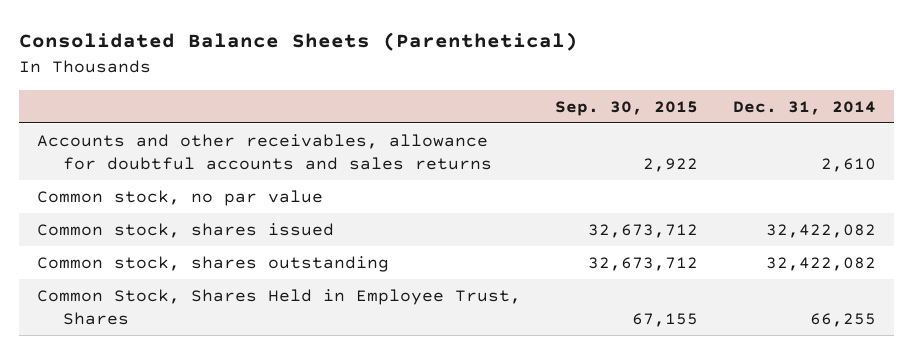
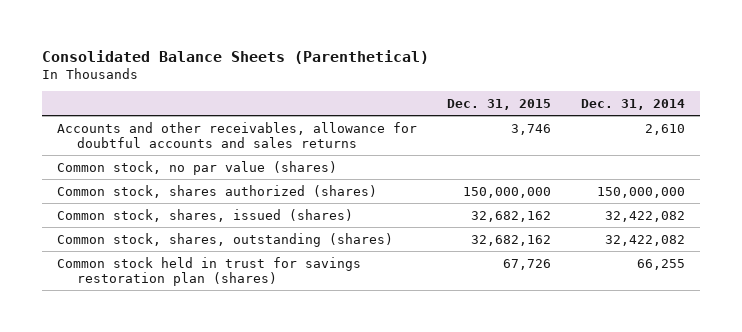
[555,100,699,116] Sep. 30, 2015 -> none
none -> [446,98,551,110] Dec. 31, 2015
[36,189,323,206] Common stock, no par value -> [57,160,338,175] Common stock, no par value (shares)
none -> [57,184,378,198] Common stock, shares authorized (shares)
[36,222,334,238] Common stock, shares issued -> [57,208,354,222] Common stock, shares, issued (shares)
[36,255,389,272] Common stock, shares outstanding -> [57,232,394,247] Common stock, shares, outstanding (shares)
[36,288,521,325] Common Stock, Shares Held in Employee Trust, Shares -> [57,256,362,286] Common stock held in trust for savings restoration plan (shares)

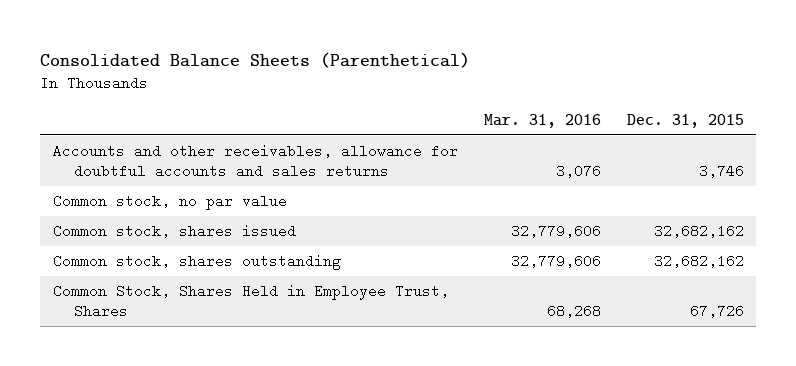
[580,98,685,110] Dec. 31, 2014 -> none
none -> [483,113,601,128] Mar. 31, 2016
[57,184,378,198] Common stock, shares authorized (shares) -> none
[57,160,338,175] Common stock, no par value (shares) -> [52,194,287,211] Common stock, no par value
[57,208,354,222] Common stock, shares, issued (shares) -> [52,224,296,239] Common stock, shares issued
[57,232,394,247] Common stock, shares, outstanding (shares) -> [52,254,341,271] Common stock, shares outstanding
[57,256,362,286] Common stock held in trust for savings restoration plan (shares) -> [52,284,449,319] Common Stock, Shares Held in Employee Trust, Shares

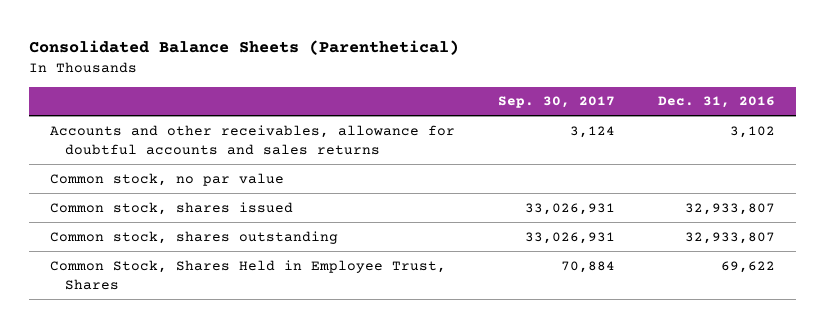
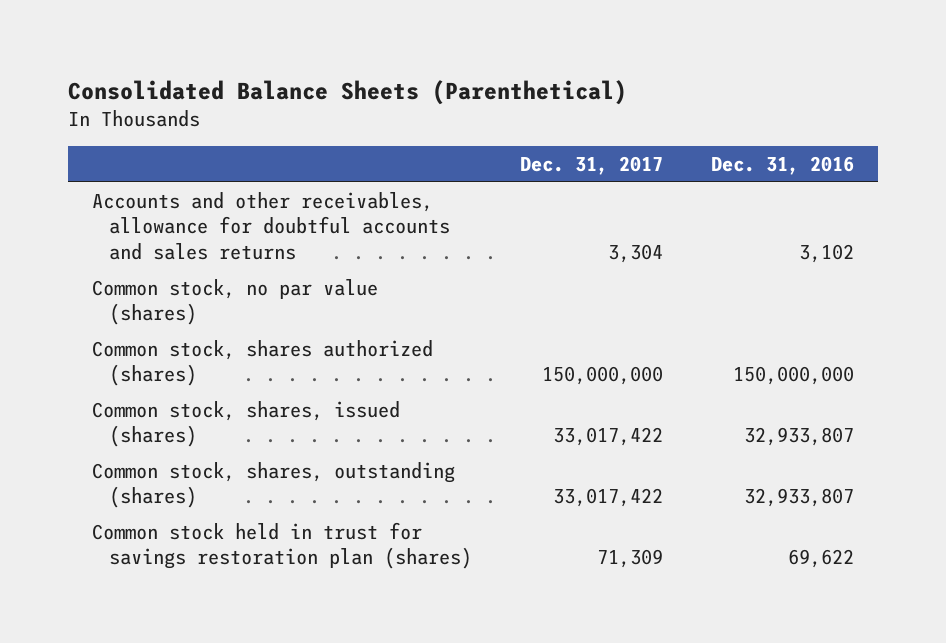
[498,96,616,109] Sep. 30, 2017 -> none
none -> [519,155,663,175] Dec. 31, 2017
[50,172,285,186] Common stock, no par value -> [92,278,379,326] Common stock, no par value (shares)
none -> [92,339,434,387] Common stock, shares authorized (shares)
[50,201,294,215] Common stock, shares issued -> [92,400,401,448] Common stock, shares, issued (shares)
[50,230,339,244] Common stock, shares outstanding -> [92,461,456,509] Common stock, shares, outstanding (shares)
[50,259,447,290] Common Stock, Shares Held in Employee Trust, Shares -> [92,521,472,570] Common stock held in trust for savings restoration plan (shares)

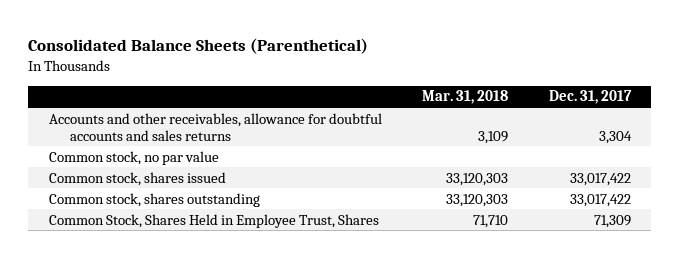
[710,155,854,175] Dec. 31, 2016 -> none
none -> [422,90,509,105] Mar. 31, 2018
[92,339,434,387] Common stock, shares authorized (shares) -> none
[92,278,379,326] Common stock, no par value (shares) -> [48,150,219,165] Common stock, no par value
[92,400,401,448] Common stock, shares, issued (shares) -> [48,171,226,186] Common stock, shares issued
[92,461,456,509] Common stock, shares, outstanding (shares) -> [48,192,260,207] Common stock, shares outstanding
[92,521,472,570] Common stock held in trust for savings restoration plan (shares) -> [48,213,379,228] Common Stock, Shares Held in Employee Trust, Shares

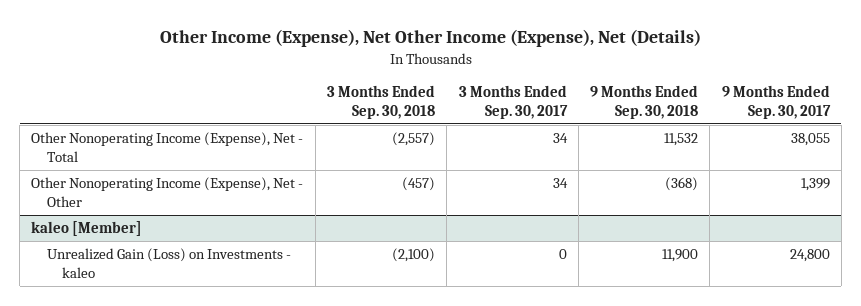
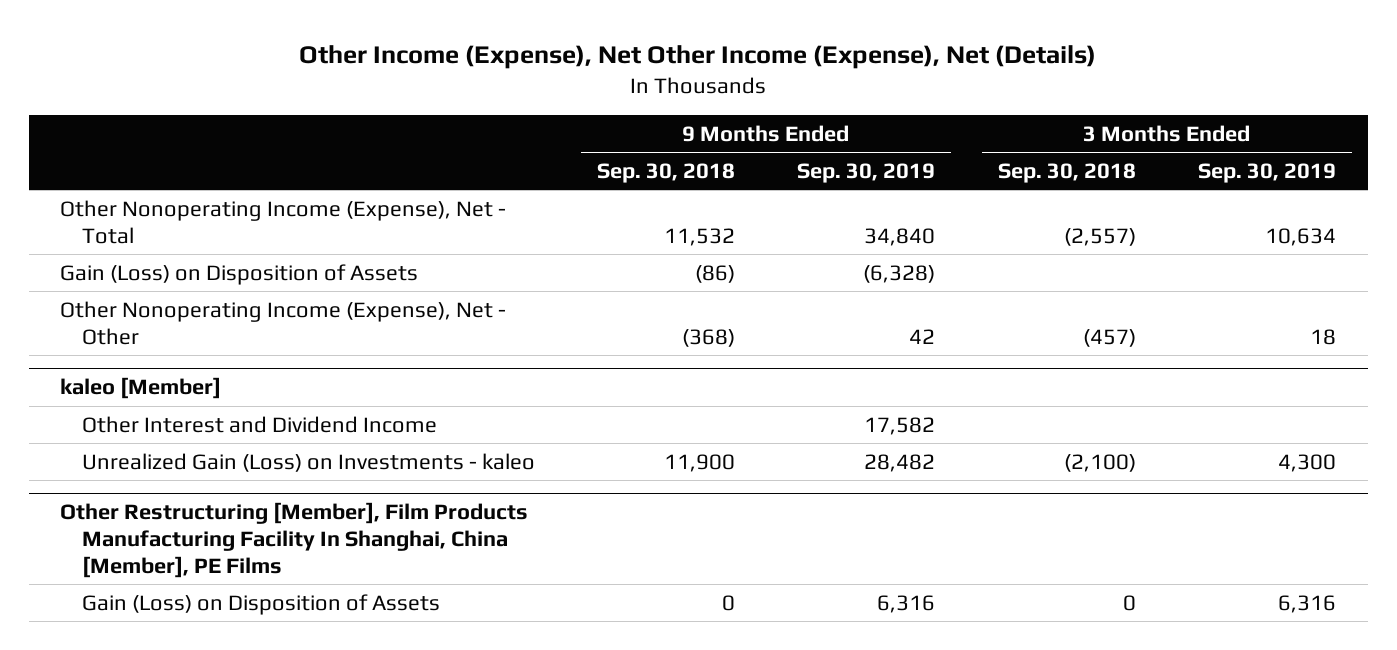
[458,84,568,119] 3 Months Ended Sep. 30, 2017 -> none
[721,84,831,119] 9 Months Ended Sep. 30, 2017 -> none
none -> [797,162,936,183] Sep. 30, 2019
none -> [1198,162,1337,183] Sep. 30, 2019
none -> [60,263,419,285] Gain (Loss) on Disposition of Assets
none -> [81,415,437,433] Other Interest and Dividend Income
none -> [60,502,529,578] Other Restructuring [Member], Film Products Manufacturing Facility In Shanghai, China [Member], PE Films
none -> [81,593,440,615] Gain (Loss) on Disposition of Assets

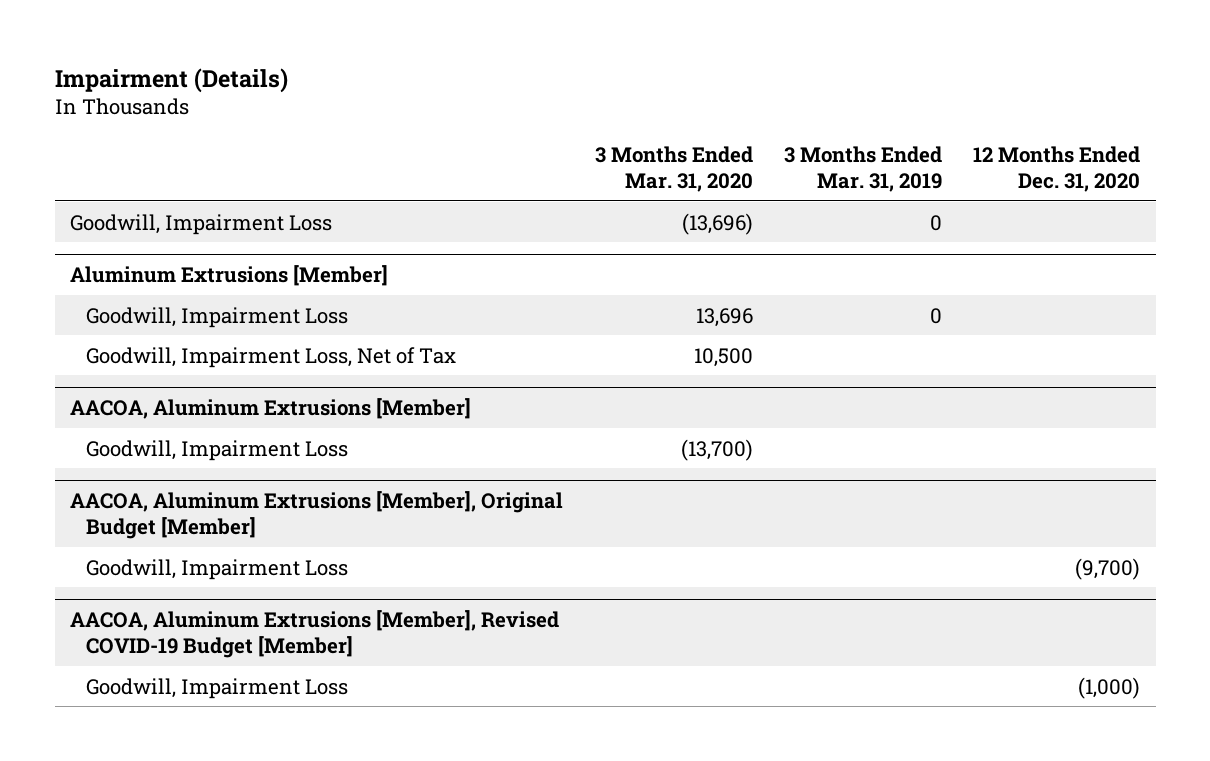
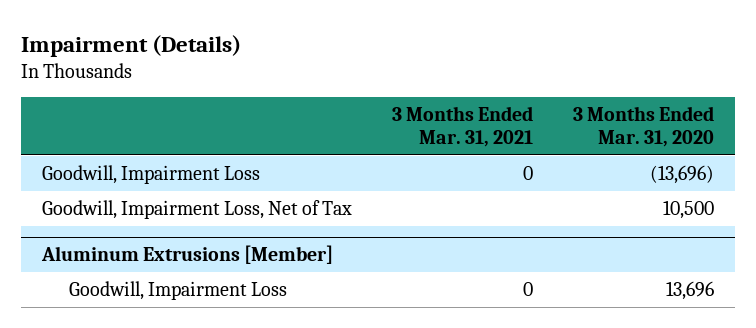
[783,146,942,193] 3 Months Ended Mar. 31, 2019 -> none
[973,146,1141,193] 12 Months Ended Dec. 31, 2020 -> none
none -> [392,106,534,147] 3 Months Ended Mar. 31, 2021
none -> [41,199,352,219] Goodwill, Impairment Loss, Net of Tax
[86,346,457,368] Goodwill, Impairment Loss, Net of Tax -> none
[70,398,472,420] AACOA, Aluminum Extrusions [Member] -> none
[86,439,349,461] Goodwill, Impairment Loss -> none
[70,491,564,540] AACOA, Aluminum Extrusions [Member], Original Budget [Member] -> none
[86,558,349,580] Goodwill, Impairment Loss -> none
[70,610,560,659] AACOA, Aluminum Extrusions [Member], Revised COVID-19 Budget [Member] -> none
[86,677,349,699] Goodwill, Impairment Loss -> none

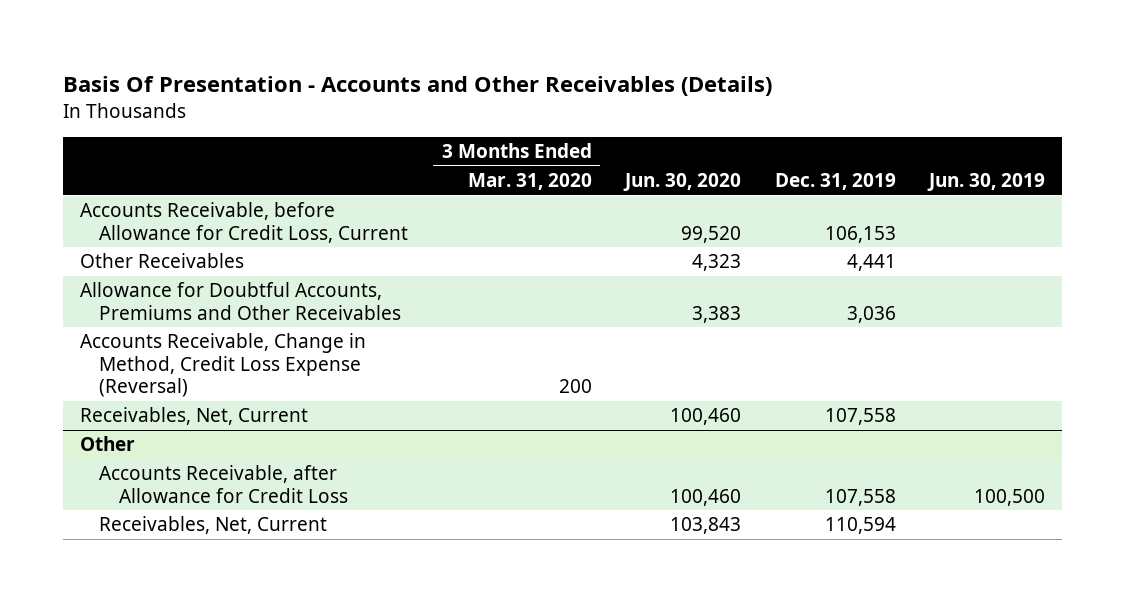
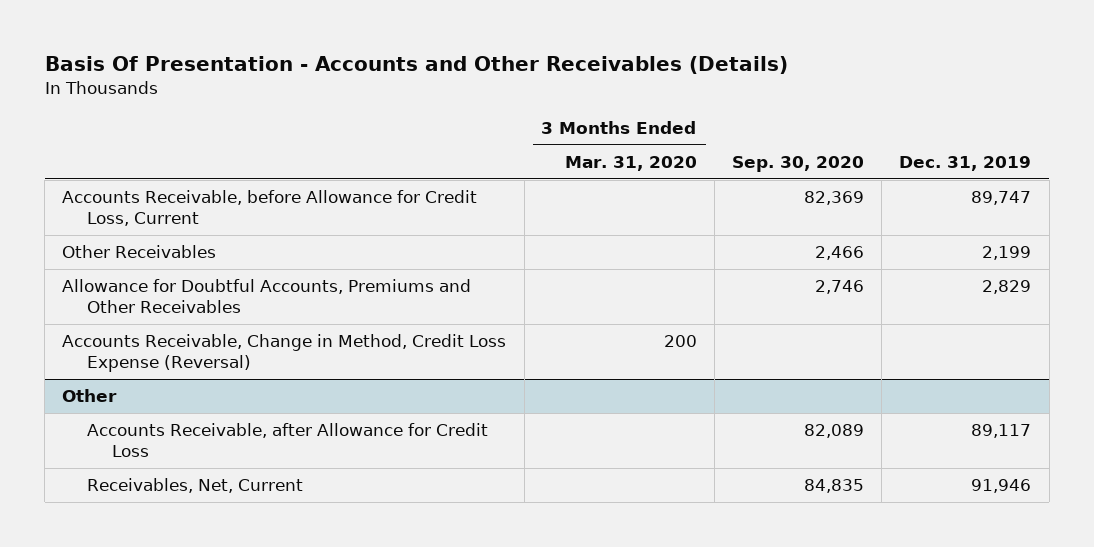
[623,173,742,192] Jun. 30, 2020 -> none
[927,173,1046,192] Jun. 30, 2019 -> none
none -> [732,156,865,173] Sep. 30, 2020
[824,225,896,243] 106,153 -> [971,191,1032,206] 89,747
[846,254,896,272] 4,441 -> [982,246,1032,261] 2,199
[846,305,896,323] 3,036 -> [982,280,1032,295] 2,829
[79,407,308,426] Receivables, Net, Current -> none
[824,488,896,506] 107,558 -> [971,424,1032,439] 89,117
[824,517,896,535] 110,594 -> [971,479,1032,494] 91,946

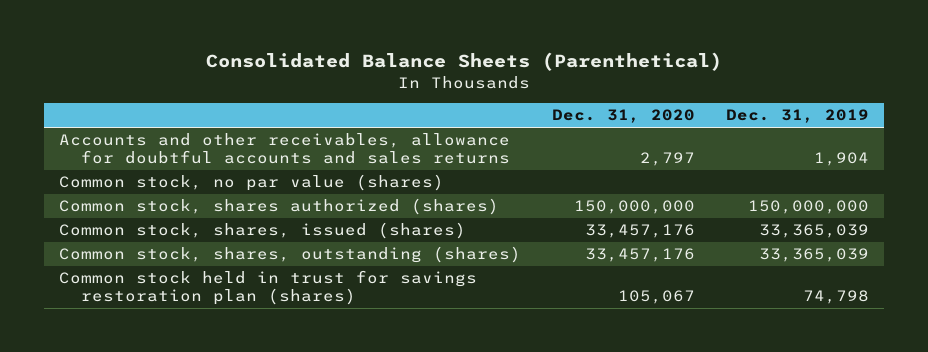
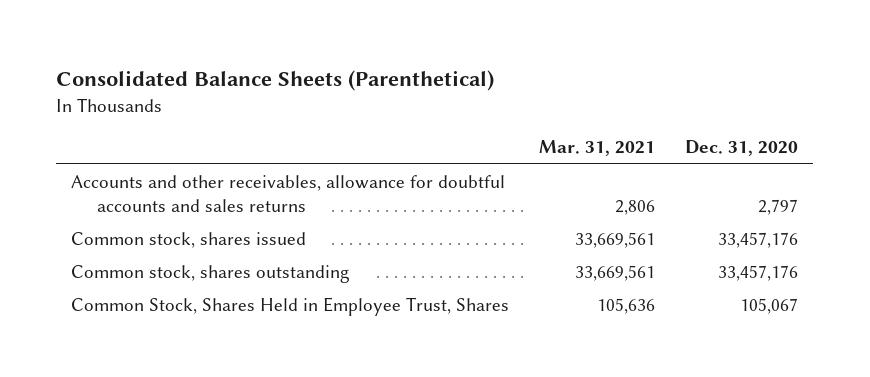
[726,109,870,124] Dec. 31, 2019 -> none
none -> [539,140,656,157] Mar. 31, 2021
[59,174,445,192] Common stock, no par value (shares) -> none
[59,198,500,216] Common stock, shares authorized (shares) -> none
[59,222,467,240] Common stock, shares, issued (shares) -> [71,231,307,248] Common stock, shares issued
[59,246,522,264] Common stock, shares, outstanding (shares) -> [71,264,350,283] Common stock, shares outstanding
[59,270,478,305] Common stock held in trust for savings restoration plan (shares) -> [71,296,510,316] Common Stock, Shares Held in Employee Trust, Shares

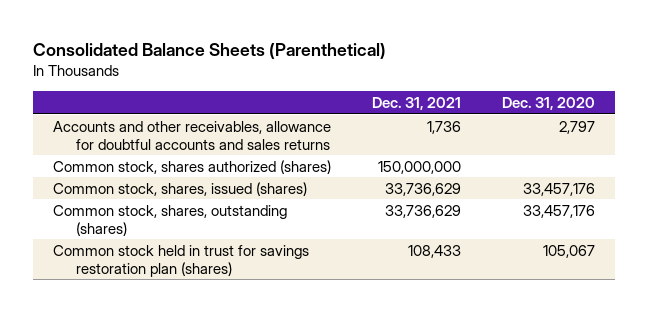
[539,140,656,157] Mar. 31, 2021 -> none
none -> [372,97,462,111] Dec. 31, 2021
none -> [53,159,332,174] Common stock, shares authorized (shares)
[71,231,307,248] Common stock, shares issued -> [53,181,308,196] Common stock, shares, issued (shares)
[71,264,350,283] Common stock, shares outstanding -> [53,204,288,236] Common stock, shares, outstanding (shares)
[71,296,510,316] Common Stock, Shares Held in Employee Trust, Shares -> [53,244,310,277] Common stock held in trust for savings restoration plan (shares)

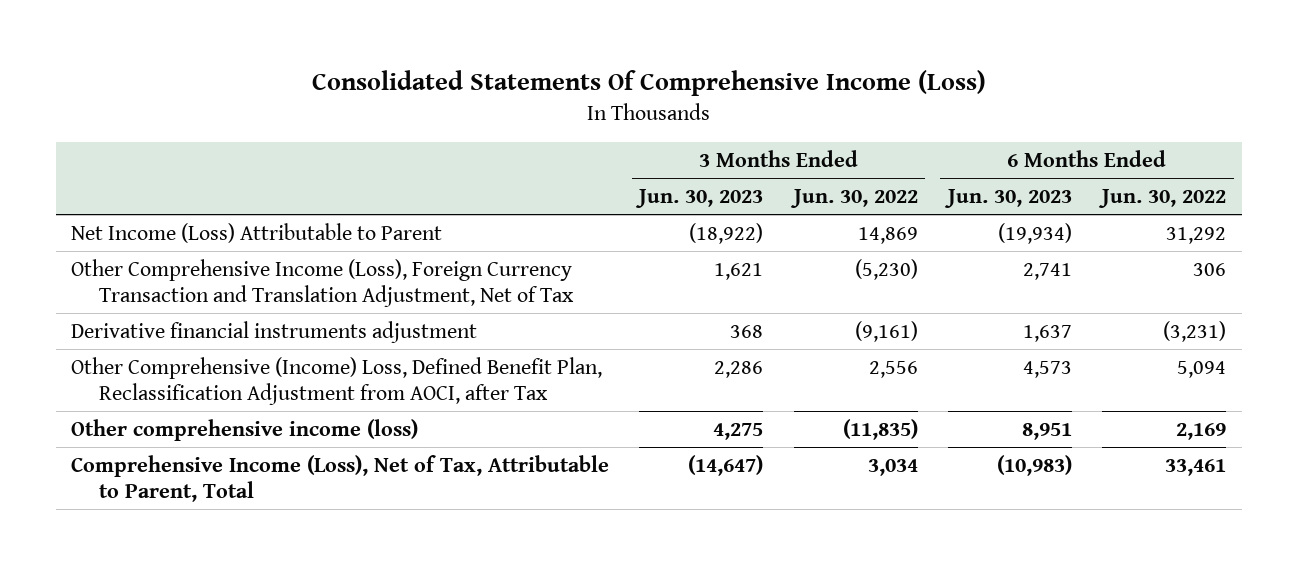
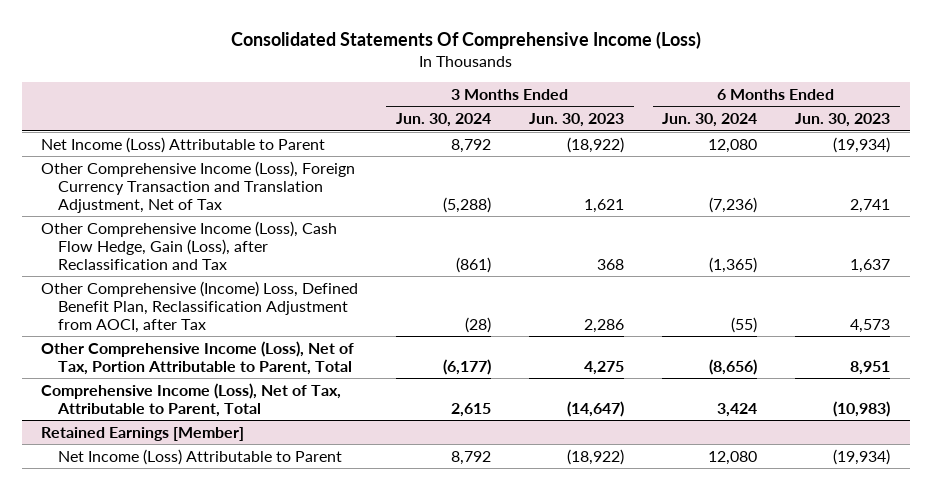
[789,189,918,209] Jun. 30, 2022 -> none
[1098,189,1227,209] Jun. 30, 2022 -> none
none -> [395,113,491,128] Jun. 30, 2024
none -> [662,113,758,128] Jun. 30, 2024
[71,320,478,343] Derivative financial instruments adjustment -> [40,220,337,270] Other Comprehensive Income (Loss), Cash Flow Hedge, Gain (Loss), after Reclassification and Tax
[71,418,419,441] Other comprehensive income (loss) -> [40,340,354,375] Other Comprehensive Income (Loss), Net of Tax, Portion Attributable to Parent, Total
none -> [40,426,244,441] Retained Earnings [Member]
none -> [57,448,342,465] Net Income (Loss) Attributable to Parent

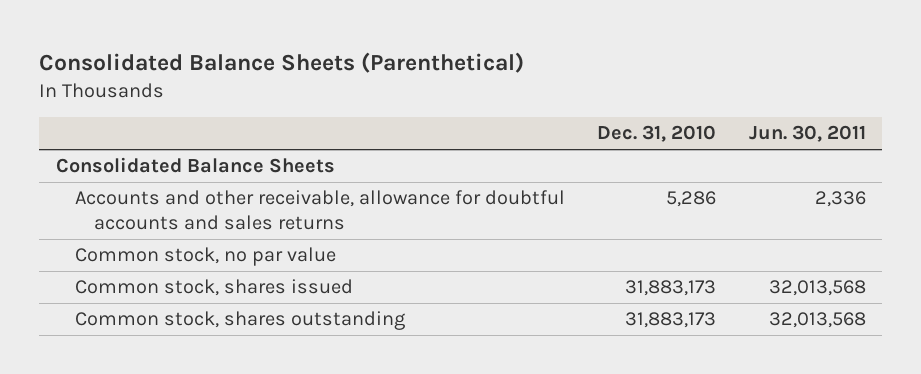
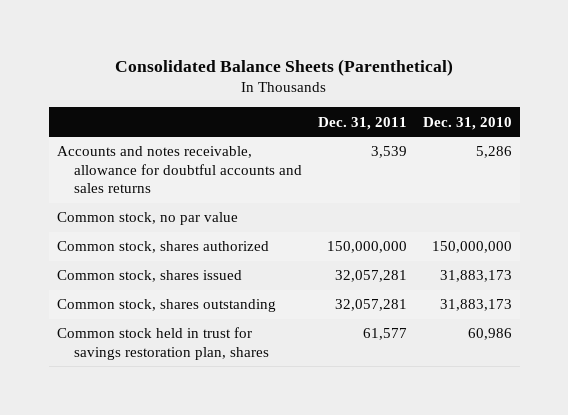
[748,125,866,143] Jun. 30, 2011 -> none
none -> [317,116,407,130] Dec. 31, 2011
[55,157,335,174] Consolidated Balance Sheets -> none
[75,190,566,230] Accounts and other receivable, allowance for doubtful accounts and sales returns -> [56,146,302,194] Accounts and notes receivable, allowance for doubtful accounts and sales returns
none -> [56,241,269,254] Common stock, shares authorized
none -> [56,327,269,360] Common stock held in trust for savings restoration plan, shares

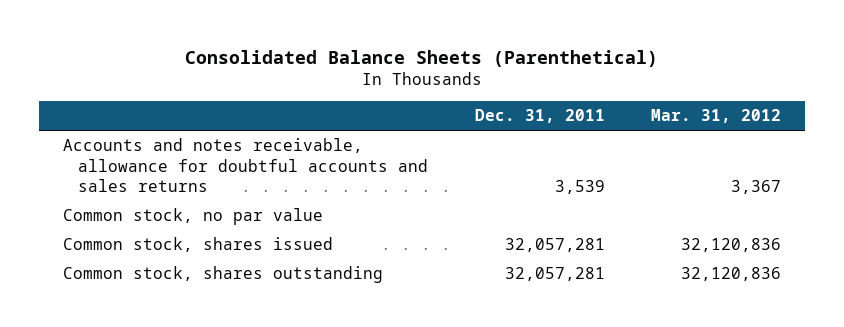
[422,116,512,130] Dec. 31, 2010 -> none
none -> [651,109,782,124] Mar. 31, 2012
[56,241,269,254] Common stock, shares authorized -> none
[56,327,269,360] Common stock held in trust for savings restoration plan, shares -> none

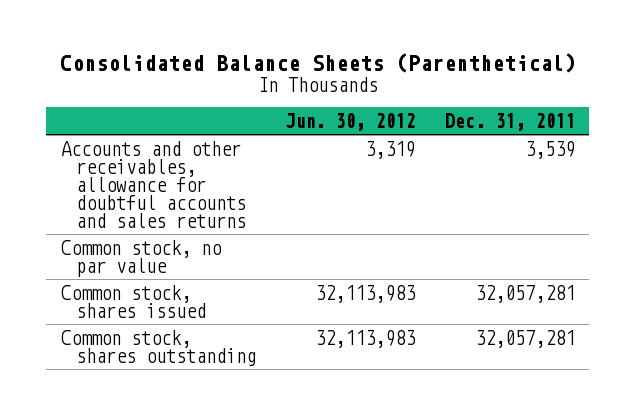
[651,109,782,124] Mar. 31, 2012 -> none
none -> [285,113,416,132] Jun. 30, 2012
[62,138,429,193] Accounts and notes receivable, allowance for doubtful accounts and sales returns -> [60,140,247,228] Accounts and other receivables, allowance for doubtful accounts and sales returns

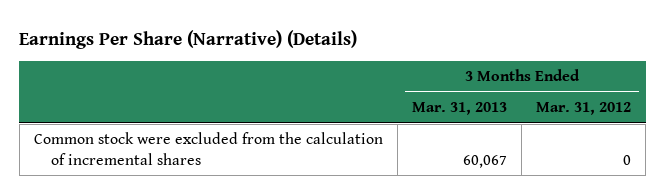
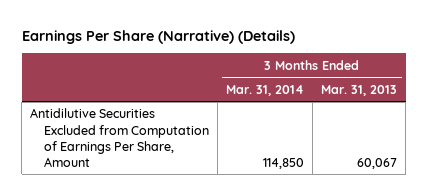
[536,102,632,116] Mar. 31, 2012 -> none
none -> [225,84,304,96] Mar. 31, 2014
[33,132,383,166] Common stock were excluded from the calculation of incremental shares -> [30,108,209,167] Antidilutive Securities Excluded from Computation of Earnings Per Share, Amount

